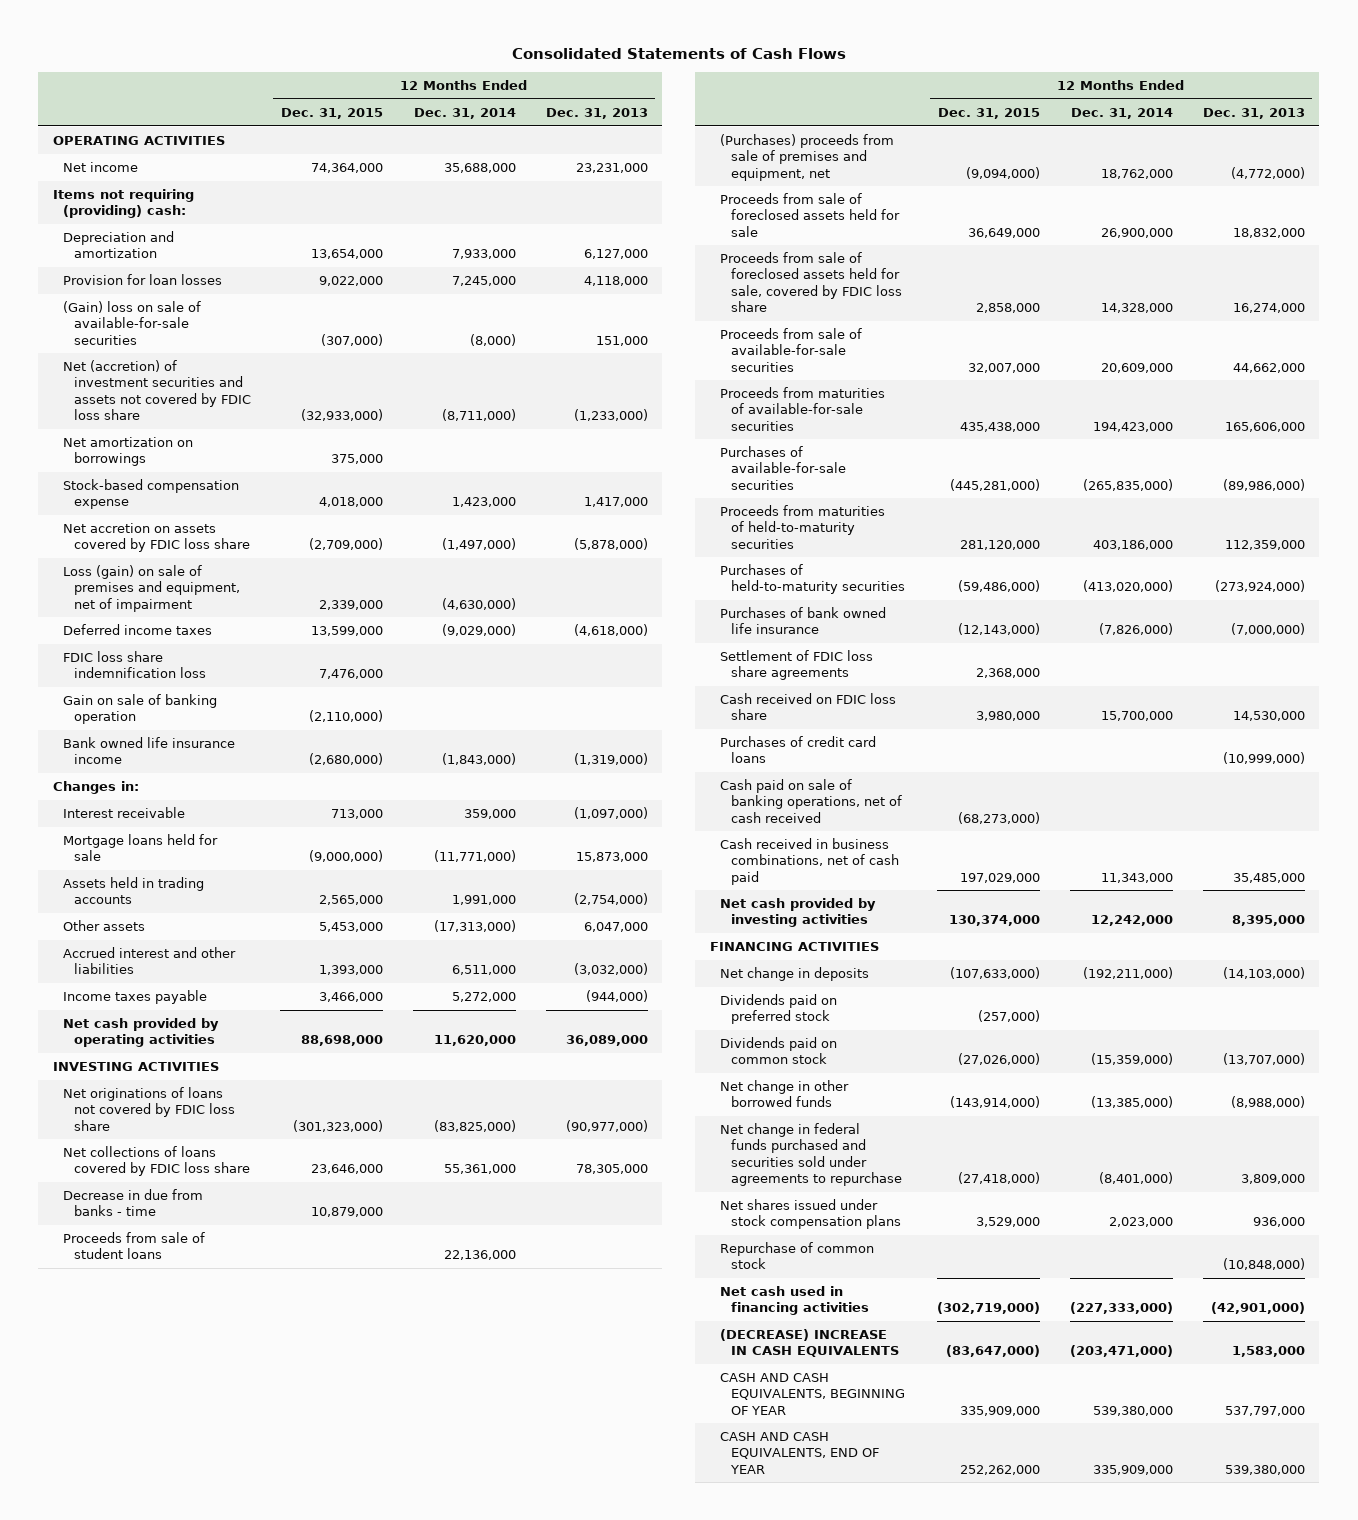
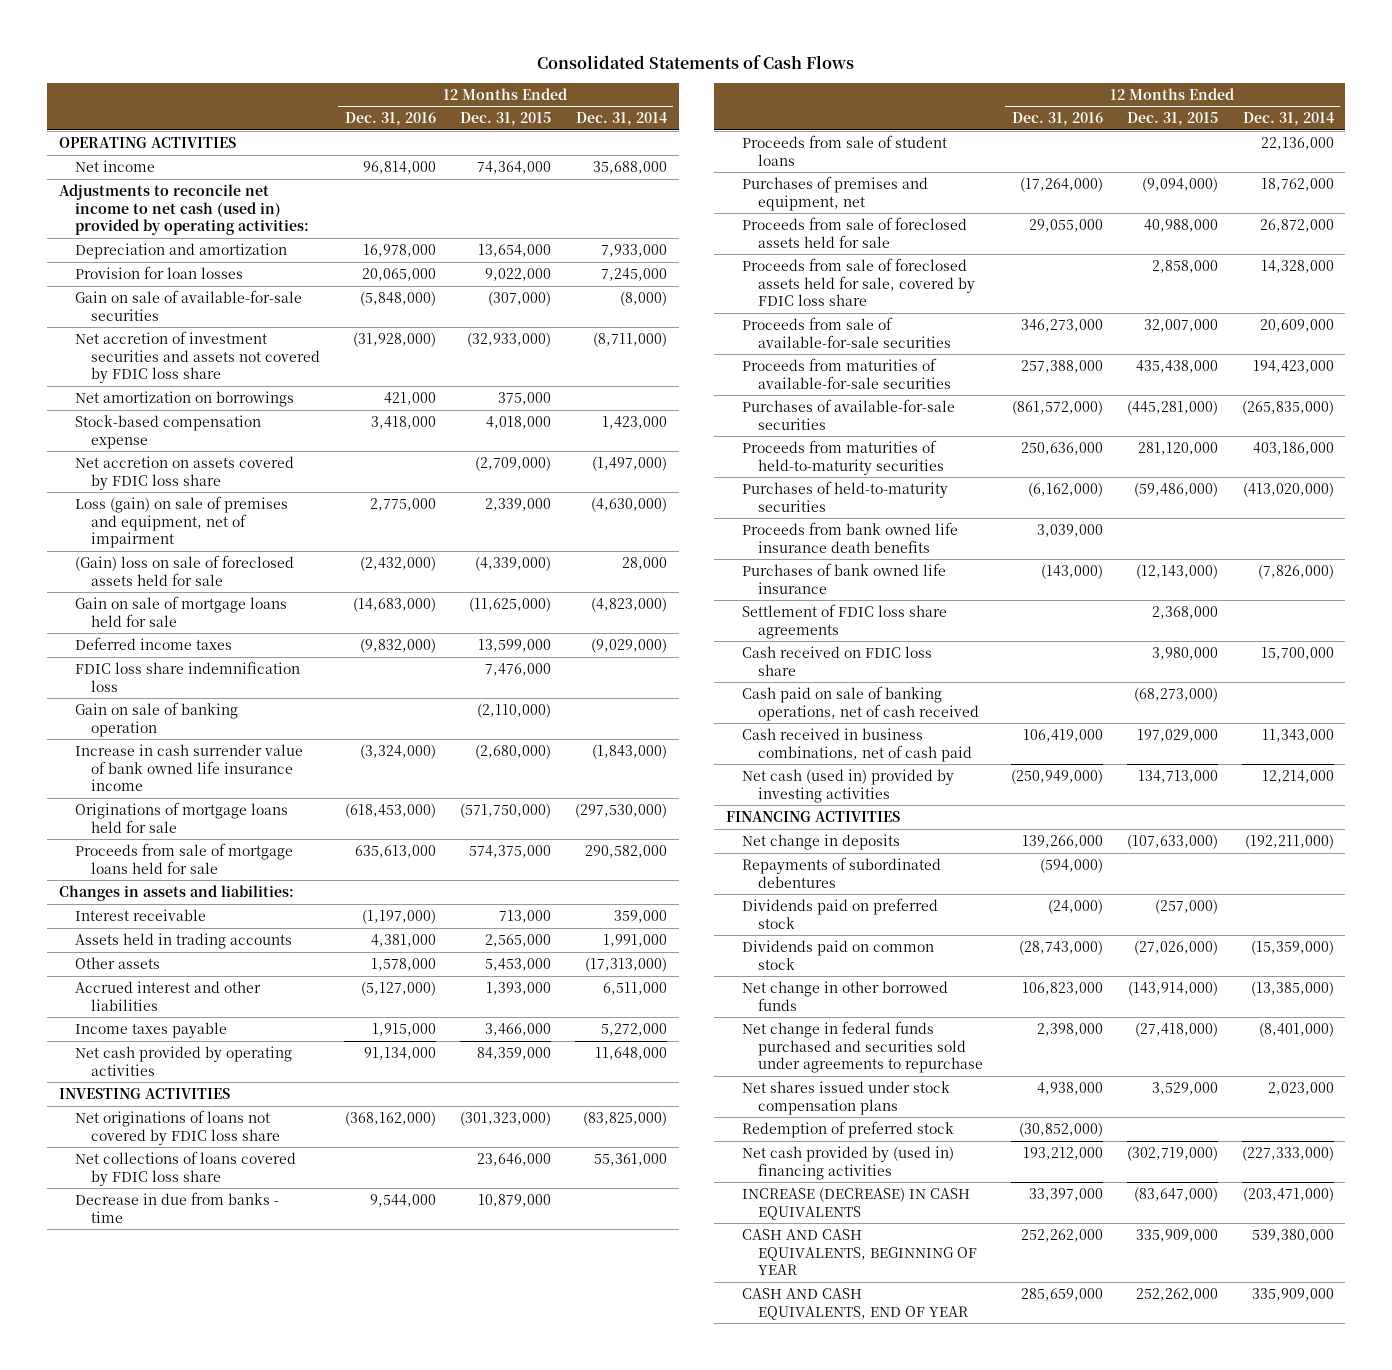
[545,108,648,120] Dec. 31, 2013 -> none
none -> [344,112,436,127] Dec. 31, 2016
[53,189,195,219] Items not requiring (providing) cash: -> none
none -> [58,183,309,236] Adjustments to reconcile net income to net cash (used in) provided by operating activities:
[63,301,202,345] (Gain) loss on sale of available-for-sale securities -> [74,289,302,321] Gain on sale of available-for-sale securities
[63,360,251,421] Net (accretion) of investment securities and assets not covered by FDIC loss share -> [74,330,320,384] Net accretion of investment securities and assets not covered by FDIC loss share
none -> [74,554,294,586] (Gain) loss on sale of foreclosed assets held for sale
none -> [74,595,287,627] Gain on sale of mortgage loans held for sale
[53,781,140,795] Changes in: -> none
[63,737,236,765] Bank owned life insurance income -> [74,743,303,792] Increase in cash surrender value of bank owned life insurance income
none -> [74,801,288,833] Originations of mortgage loans held for sale
none -> [74,842,293,874] Proceeds from sale of mortgage loans held for sale
none -> [58,884,294,901] Changes in assets and liabilities:
[63,834,219,862] Mortgage loans held for sale -> none
[301,1035,384,1047] 88,698,000 -> [476,1046,551,1060] 84,359,000
[433,1035,516,1047] 11,620,000 -> [594,1046,667,1060] 11,648,000
[720,134,895,181] (Purchases) proceeds from sale of premises and equipment, net -> [741,175,928,211] Purchases of premises and equipment, net
[968,227,1041,238] 36,649,000 -> [1143,218,1218,232] 40,988,000
[1100,227,1173,238] 26,900,000 -> [1259,218,1334,232] 26,872,000
none -> [741,521,958,553] Proceeds from bank owned life insurance death benefits
[720,736,877,764] Purchases of credit card loans -> none
[720,898,877,928] Net cash provided by investing activities -> [741,768,954,803] Net cash (used in) provided by investing activities
[949,915,1041,927] 130,374,000 -> [1137,769,1218,783] 134,713,000
[1090,915,1173,927] 12,242,000 -> [1261,769,1334,783] 12,214,000
none -> [741,856,941,888] Repayments of subordinated debentures
[720,1242,875,1270] Repurchase of common stock -> none
none -> [741,1120,954,1138] Redemption of preferred stock
[720,1286,869,1316] Net cash used in financing activities -> [741,1145,954,1180] Net cash provided by (used in) financing activities
[720,1329,899,1358] (DECREASE) INCREASE IN CASH EQUIVALENTS -> [741,1186,970,1220] INCREASE (DECREASE) IN CASH EQUIVALENTS

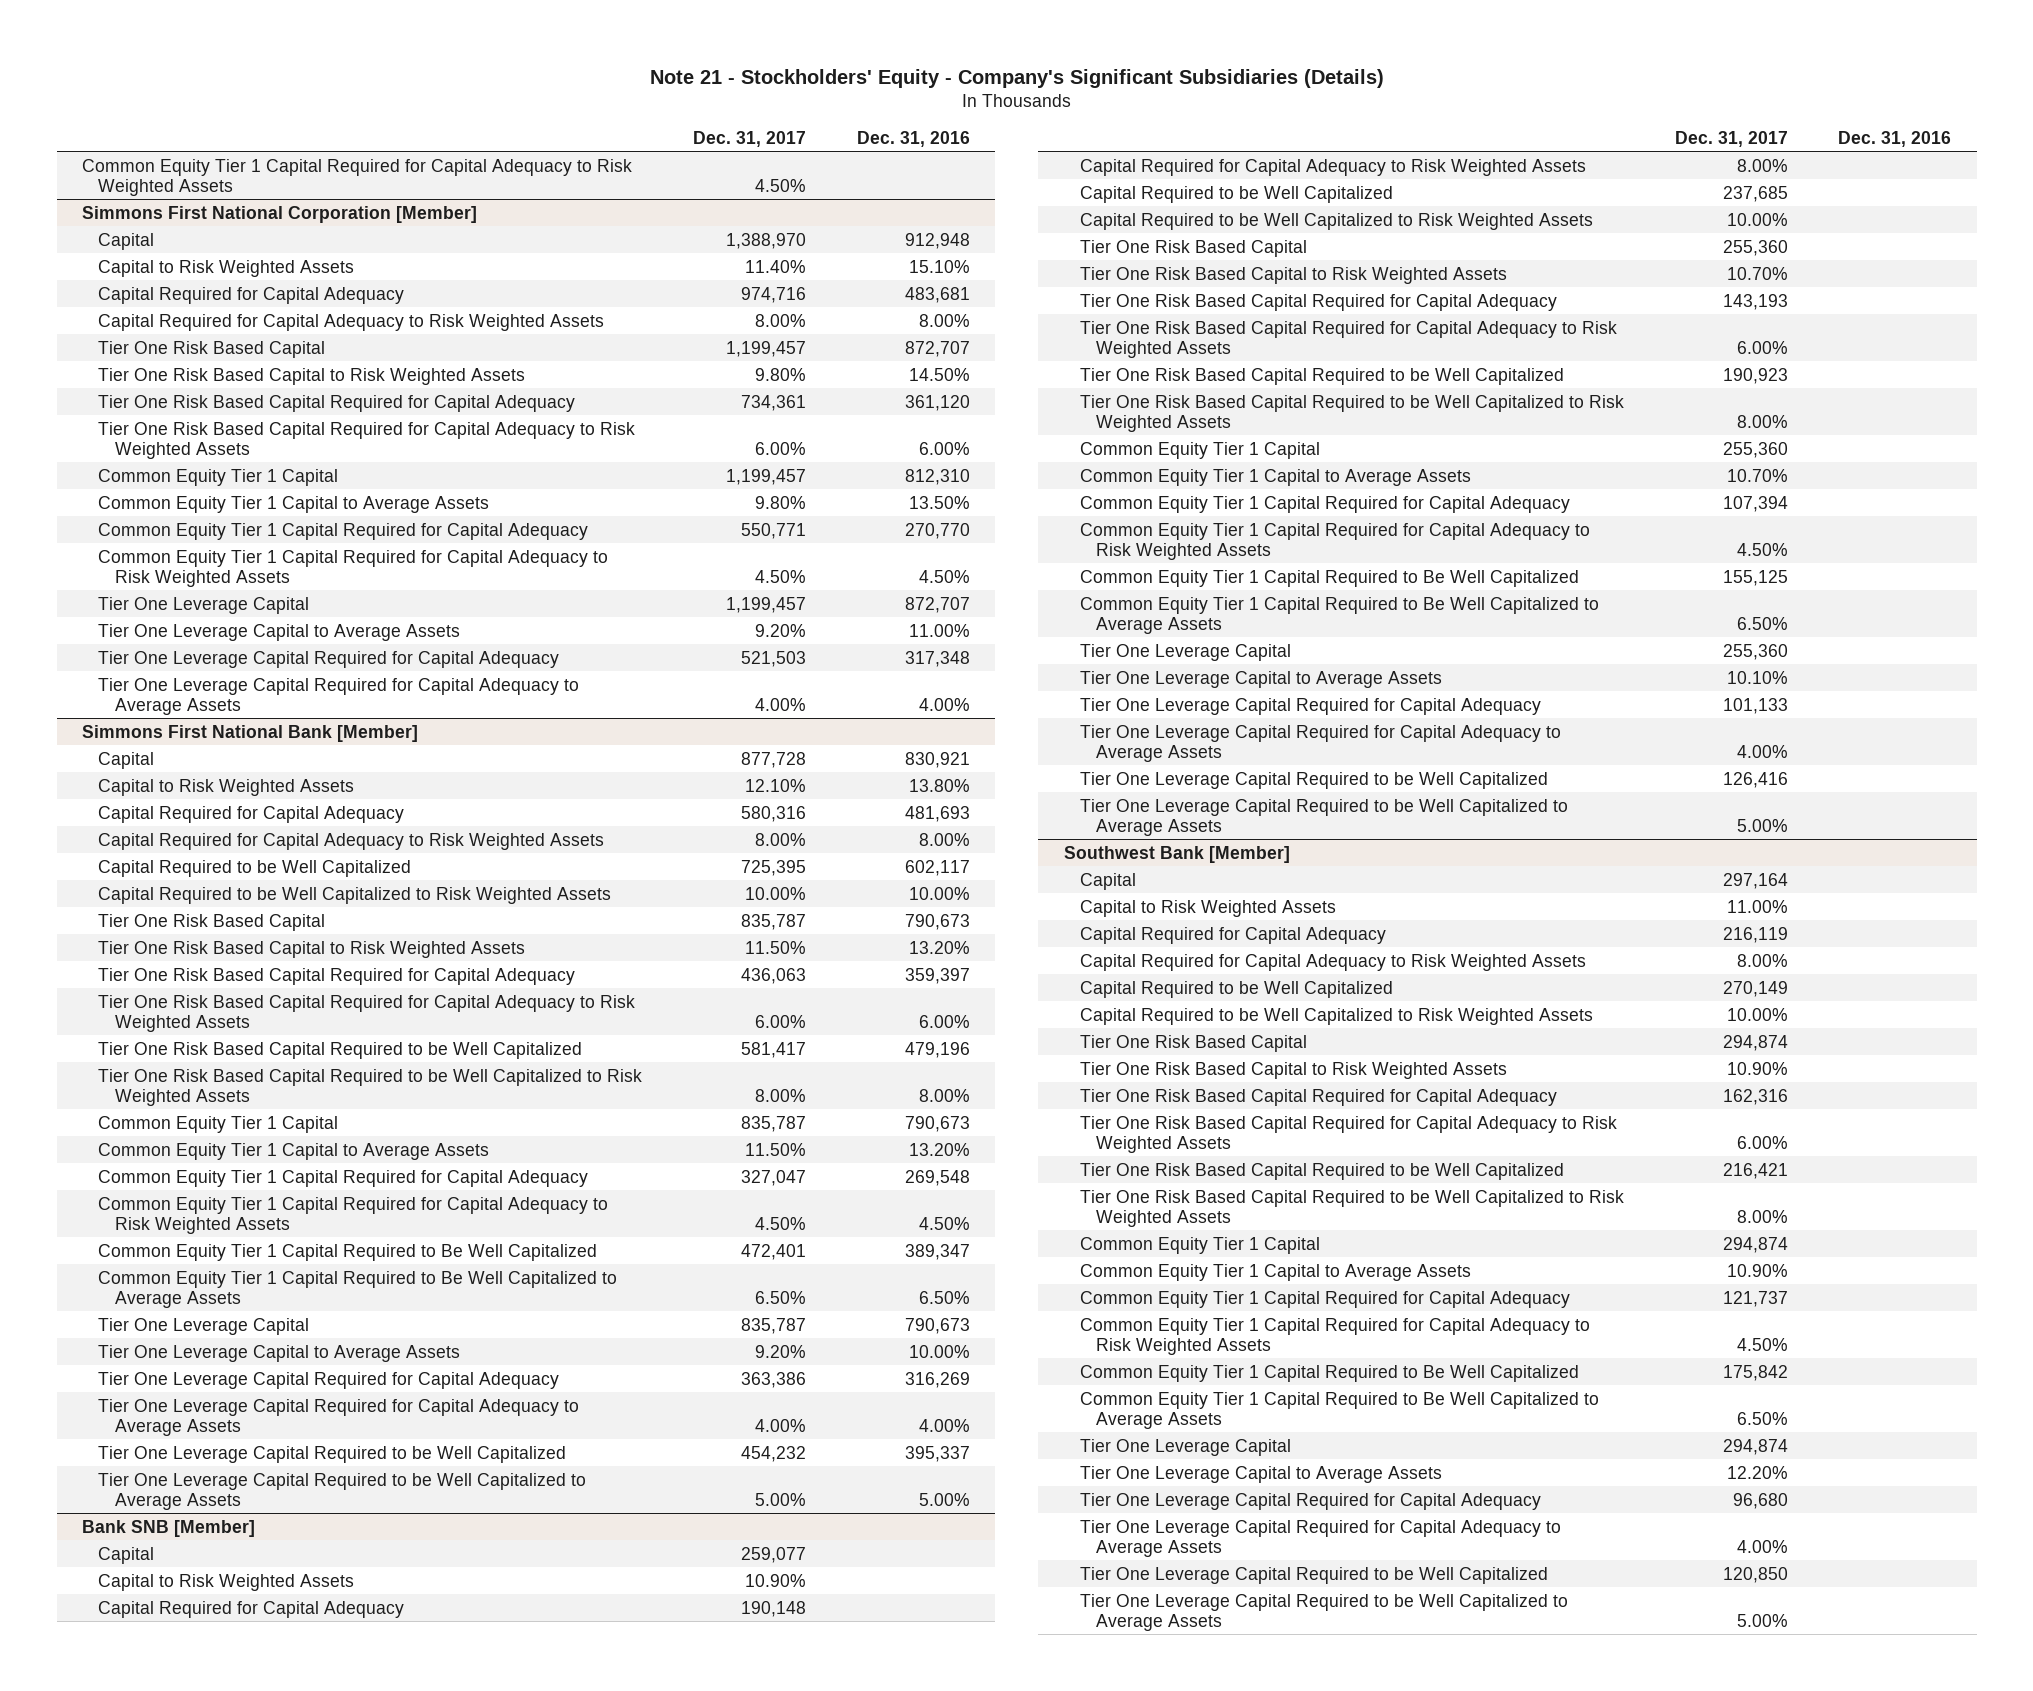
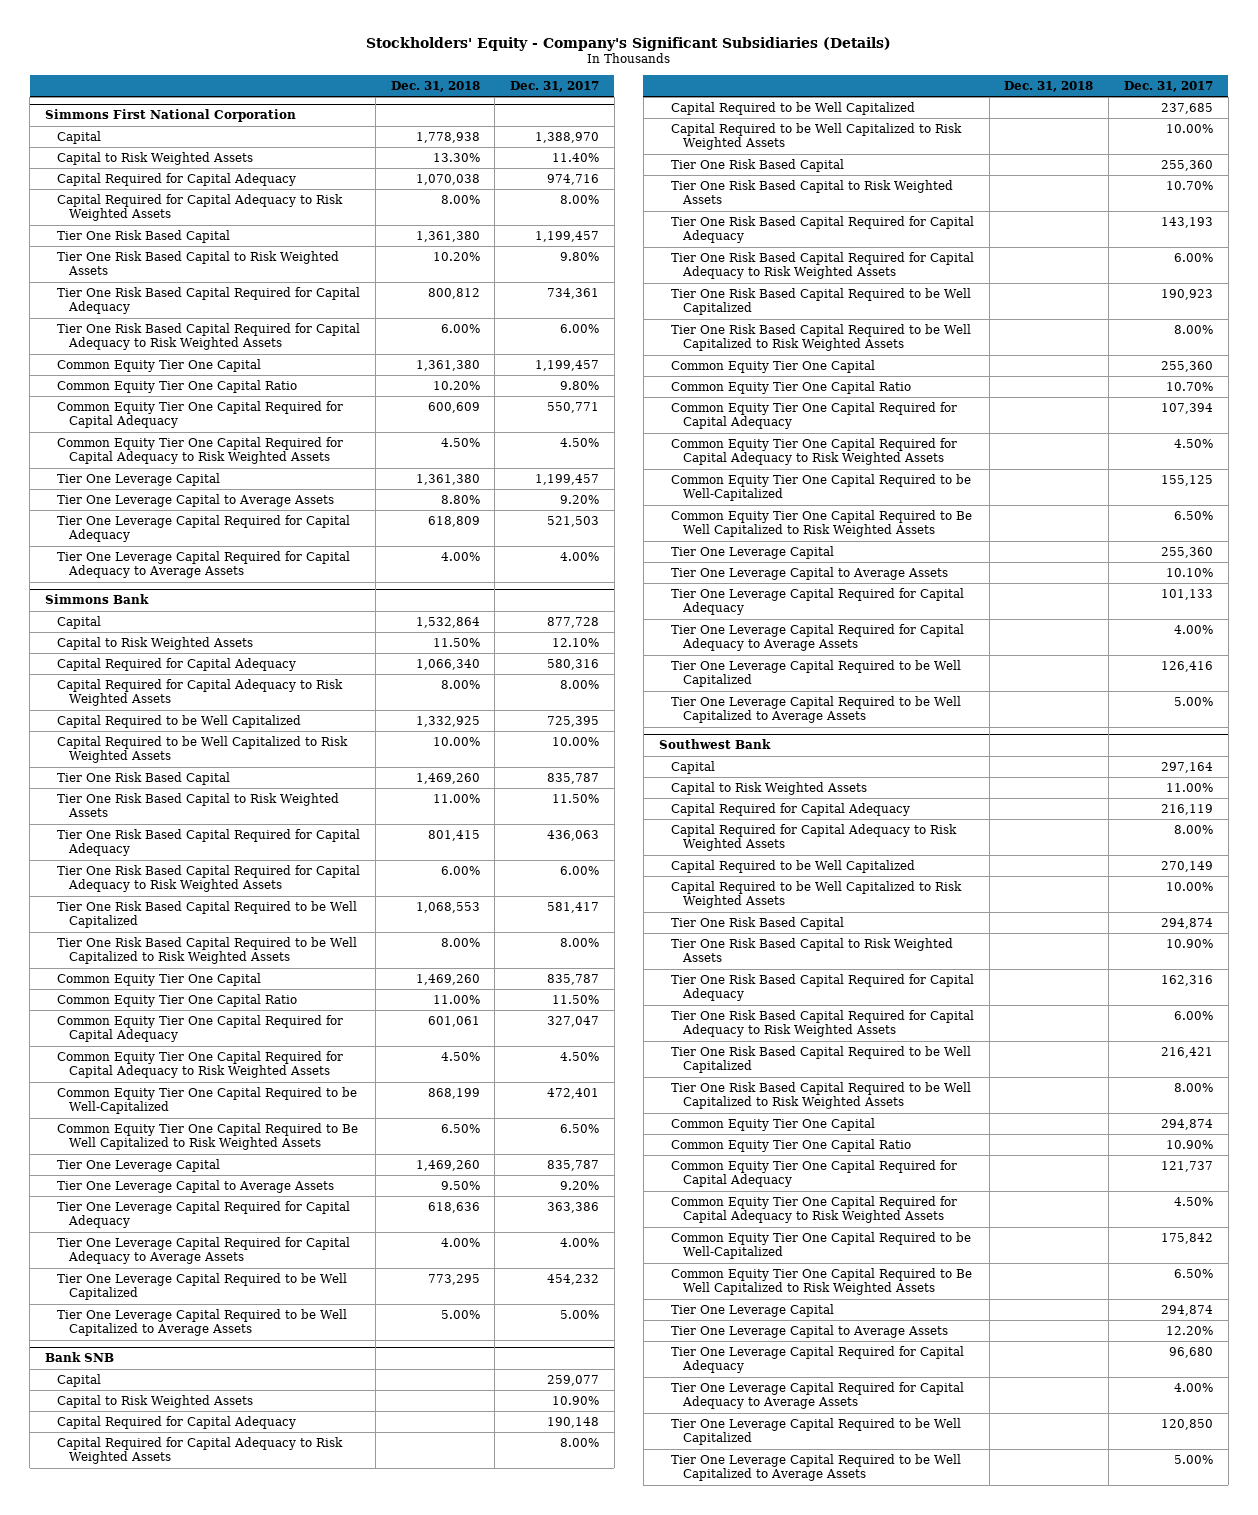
[649,68,1384,88] Note 21 - Stockholders' Equity - Company's Significant Subsidiaries (Details) -> [365,36,891,51] Stockholders' Equity - Company's Significant Subsidiaries (Details)
[856,130,970,147] Dec. 31, 2016 -> none
none -> [390,80,480,92] Dec. 31, 2018
[82,158,633,196] Common Equity Tier 1 Capital Required for Capital Adequacy to Risk Weighted Assets -> none
[82,205,478,223] Simmons First National Corporation [Member] -> [44,109,296,123] Simmons First National Corporation
[98,468,339,486] Common Equity Tier 1 Capital -> [56,358,261,372] Common Equity Tier One Capital
[98,495,490,513] Common Equity Tier 1 Capital to Average Assets -> [56,379,297,393] Common Equity Tier One Capital Ratio
[98,522,589,540] Common Equity Tier 1 Capital Required for Capital Adequacy -> [56,400,343,429] Common Equity Tier One Capital Required for Capital Adequacy
[98,549,609,587] Common Equity Tier 1 Capital Required for Capital Adequacy to Risk Weighted Assets -> [56,436,343,465] Common Equity Tier One Capital Required for Capital Adequacy to Risk Weighted Assets
[82,724,419,742] Simmons First National Bank [Member] -> [44,594,149,605] Simmons Bank
[98,1115,339,1133] Common Equity Tier 1 Capital -> [56,972,261,986] Common Equity Tier One Capital
[98,1142,490,1160] Common Equity Tier 1 Capital to Average Assets -> [56,993,297,1007] Common Equity Tier One Capital Ratio
[98,1169,589,1187] Common Equity Tier 1 Capital Required for Capital Adequacy -> [56,1014,343,1043] Common Equity Tier One Capital Required for Capital Adequacy
[98,1196,609,1234] Common Equity Tier 1 Capital Required for Capital Adequacy to Risk Weighted Assets -> [56,1050,343,1079] Common Equity Tier One Capital Required for Capital Adequacy to Risk Weighted Assets
[98,1243,598,1261] Common Equity Tier 1 Capital Required to Be Well Capitalized -> [56,1086,357,1115] Common Equity Tier One Capital Required to be Well-Capitalized
[98,1270,618,1308] Common Equity Tier 1 Capital Required to Be Well Capitalized to Average Assets -> [56,1122,358,1151] Common Equity Tier One Capital Required to Be Well Capitalized to Risk Weighted Assets
[82,1519,256,1537] Bank SNB [Member] -> [44,1352,114,1363] Bank SNB
[1079,441,1320,459] Common Equity Tier 1 Capital -> [670,359,875,373] Common Equity Tier One Capital
[1079,468,1471,486] Common Equity Tier 1 Capital to Average Assets -> [670,380,911,394] Common Equity Tier One Capital Ratio
[1079,495,1570,513] Common Equity Tier 1 Capital Required for Capital Adequacy -> [670,401,957,430] Common Equity Tier One Capital Required for Capital Adequacy
[1079,522,1590,560] Common Equity Tier 1 Capital Required for Capital Adequacy to Risk Weighted Assets -> [670,437,957,466] Common Equity Tier One Capital Required for Capital Adequacy to Risk Weighted Assets
[1079,569,1579,587] Common Equity Tier 1 Capital Required to Be Well Capitalized -> [670,473,971,502] Common Equity Tier One Capital Required to be Well-Capitalized
[1079,596,1599,634] Common Equity Tier 1 Capital Required to Be Well Capitalized to Average Assets -> [670,509,972,538] Common Equity Tier One Capital Required to Be Well Capitalized to Risk Weighted Assets
[1063,845,1290,863] Southwest Bank [Member] -> [658,739,771,750] Southwest Bank
[1079,1236,1320,1254] Common Equity Tier 1 Capital -> [670,1117,875,1131] Common Equity Tier One Capital
[1079,1263,1471,1281] Common Equity Tier 1 Capital to Average Assets -> [670,1138,911,1152] Common Equity Tier One Capital Ratio
[1079,1290,1570,1308] Common Equity Tier 1 Capital Required for Capital Adequacy -> [670,1159,957,1188] Common Equity Tier One Capital Required for Capital Adequacy
[1079,1317,1590,1355] Common Equity Tier 1 Capital Required for Capital Adequacy to Risk Weighted Assets -> [670,1195,957,1224] Common Equity Tier One Capital Required for Capital Adequacy to Risk Weighted Assets
[1079,1364,1579,1382] Common Equity Tier 1 Capital Required to Be Well Capitalized -> [670,1231,971,1260] Common Equity Tier One Capital Required to be Well-Capitalized
[1079,1391,1599,1429] Common Equity Tier 1 Capital Required to Be Well Capitalized to Average Assets -> [670,1267,972,1296] Common Equity Tier One Capital Required to Be Well Capitalized to Risk Weighted Assets

